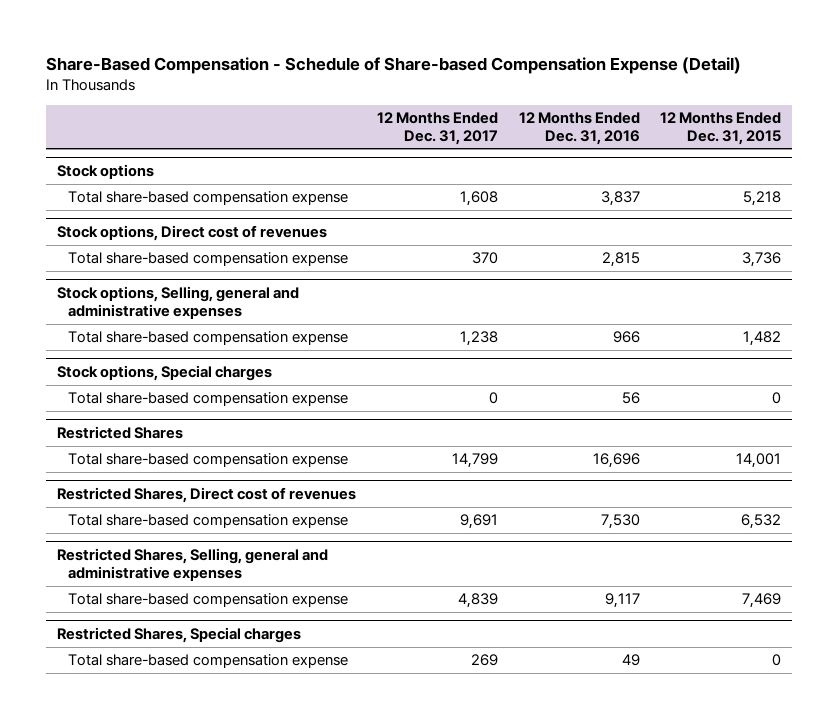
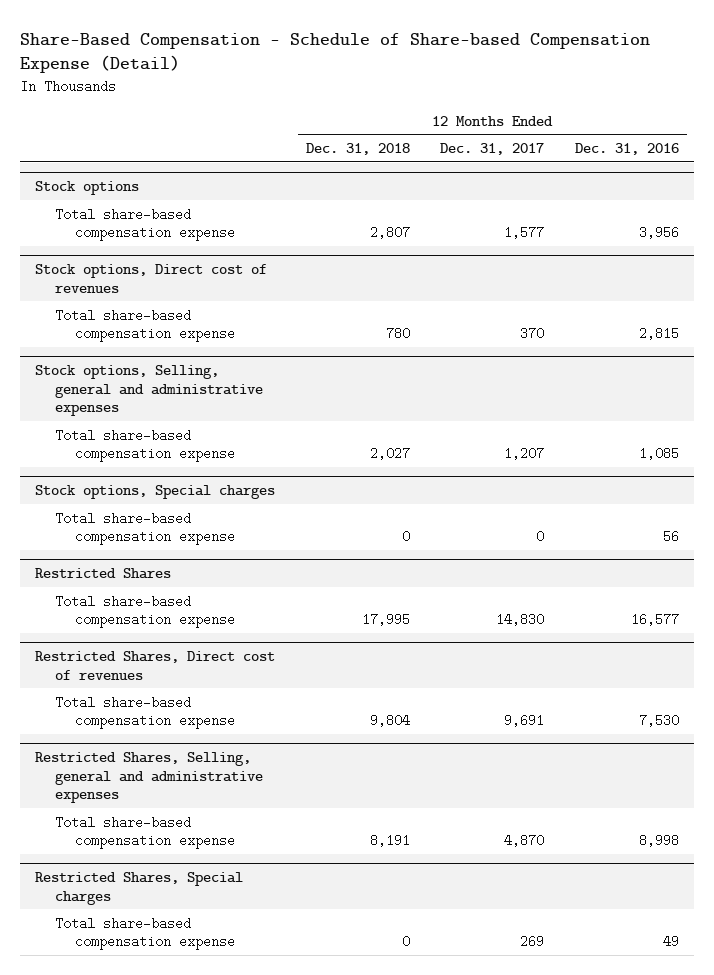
[660,111,782,145] 12 Months Ended Dec. 31, 2015 -> none
none -> [305,143,410,156] Dec. 31, 2018
[459,191,498,207] 1,608 -> [504,226,545,240] 1,577
[600,191,640,207] 3,837 -> [638,226,679,240] 3,956
[459,331,498,347] 1,238 -> [504,447,545,461] 1,207
[612,331,640,344] 966 -> [638,447,679,461] 1,085
[451,453,498,469] 14,799 -> [496,613,545,627] 14,830
[592,453,640,469] 16,696 -> [630,613,679,627] 16,577
[457,593,498,609] 4,839 -> [504,834,545,848] 4,870
[604,593,640,609] 9,117 -> [638,834,679,848] 8,998

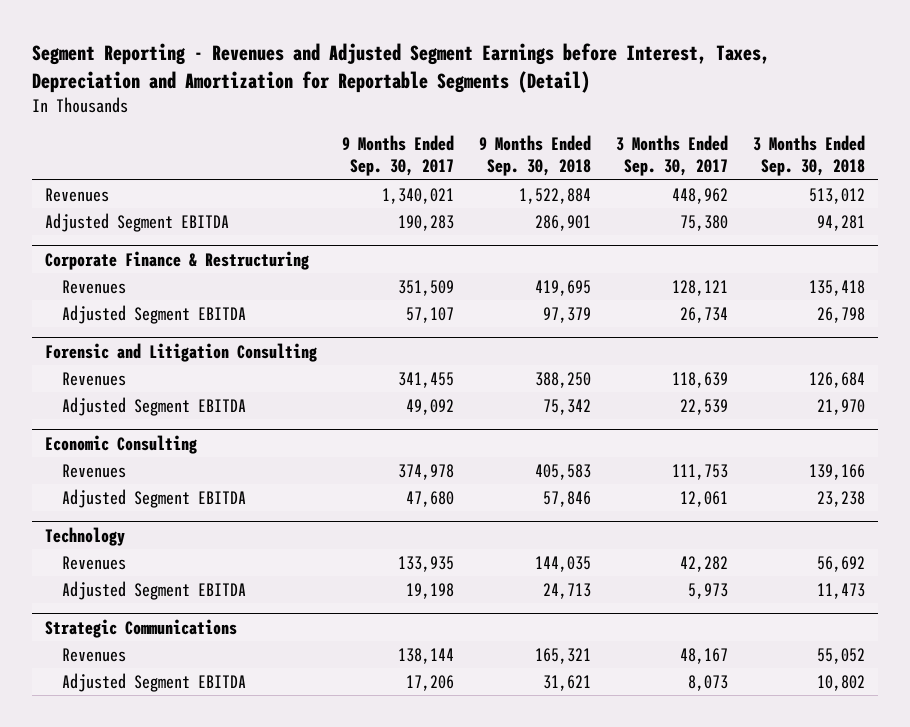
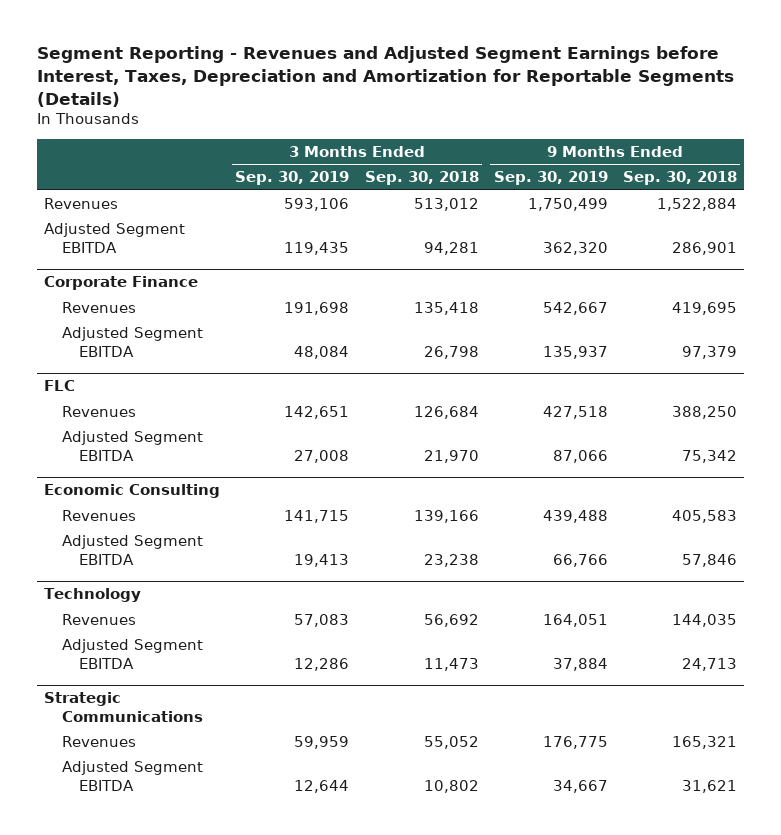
[32,43,771,94] Segment Reporting - Revenues and Adjusted Segment Earnings before Interest, Taxes, Depreciation and Amortization for Reportable Segments (Detail) -> [36,46,734,107] Segment Reporting - Revenues and Adjusted Segment Earnings before Interest, Taxes, Depreciation and Amortization for Reportable Segments (Details)
[341,135,454,177] 9 Months Ended Sep. 30, 2017 -> none
[616,135,729,177] 3 Months Ended Sep. 30, 2017 -> none
none -> [235,171,350,186] Sep. 30, 2019
none -> [493,171,608,186] Sep. 30, 2019
[44,250,309,270] Corporate Finance & Restructuring -> [44,276,199,291] Corporate Finance
[44,342,317,362] Forensic and Litigation Consulting -> [44,380,76,392] FLC

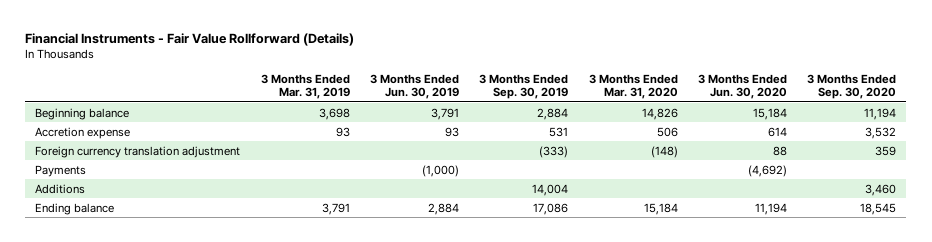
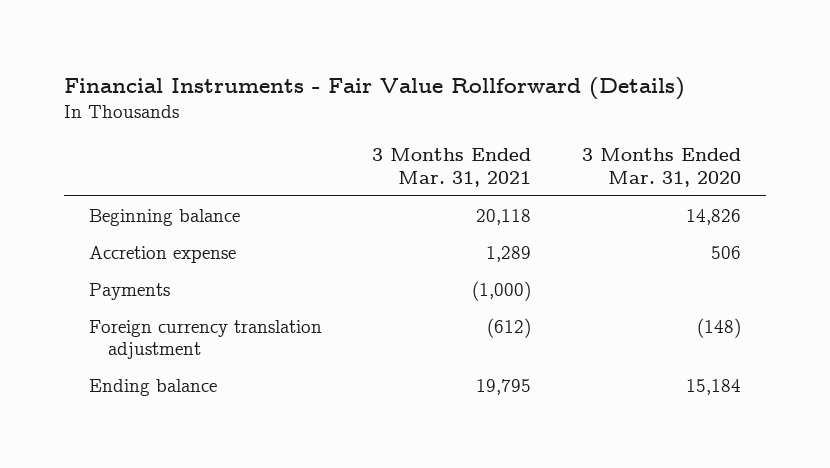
[260,73,350,100] 3 Months Ended Mar. 31, 2019 -> none
[369,73,459,100] 3 Months Ended Jun. 30, 2019 -> none
[479,73,569,100] 3 Months Ended Sep. 30, 2019 -> none
[697,73,787,100] 3 Months Ended Jun. 30, 2020 -> none
[807,73,897,100] 3 Months Ended Sep. 30, 2020 -> none
none -> [372,148,532,187] 3 Months Ended Mar. 31, 2021
[35,183,86,194] Additions -> none
[35,145,241,158] Foreign currency translation adjustment -> [89,319,323,360] Foreign currency translation adjustment

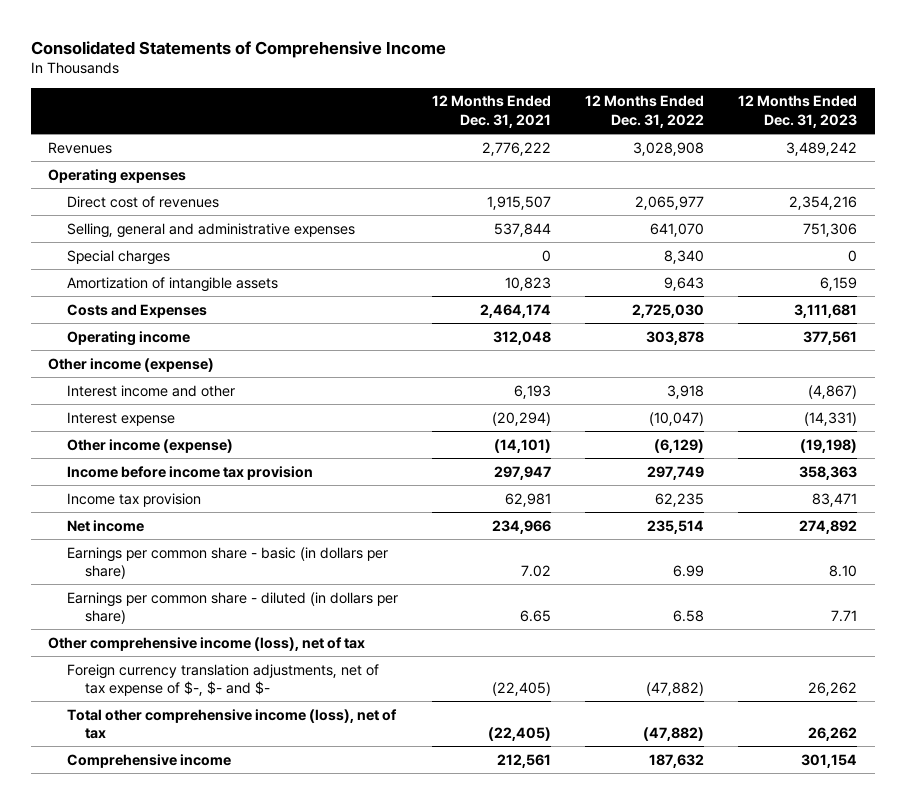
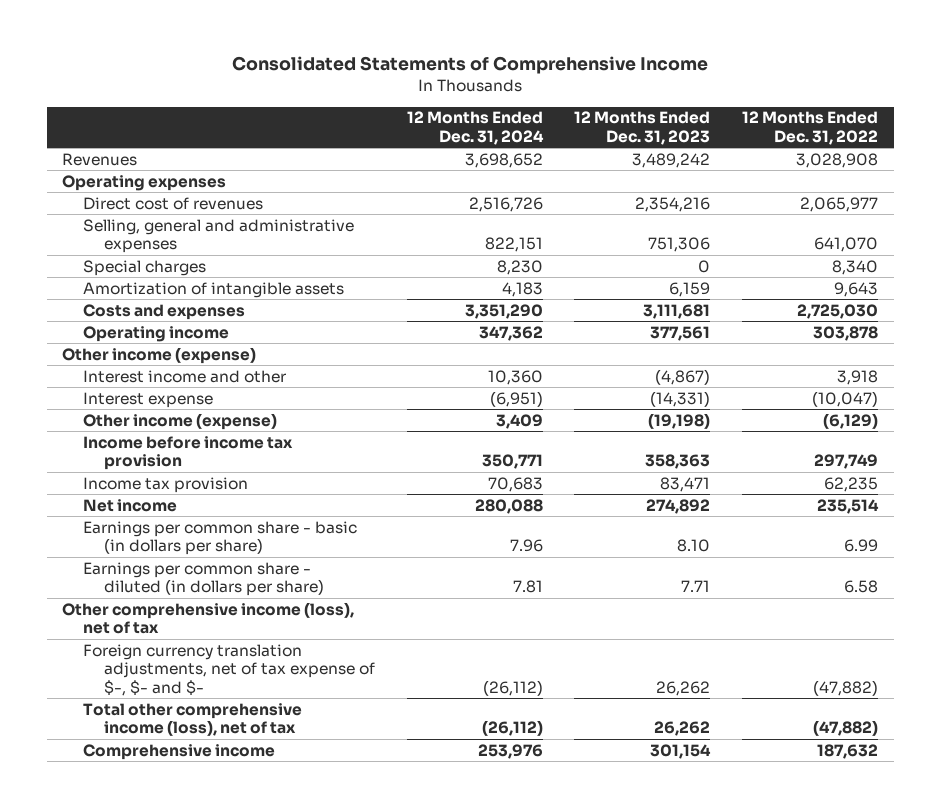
[431,95,551,128] 12 Months Ended Dec. 31, 2021 -> none
none -> [406,111,544,145] 12 Months Ended Dec. 31, 2024
[66,303,207,318] Costs and Expenses -> [83,303,246,320] Costs and expenses

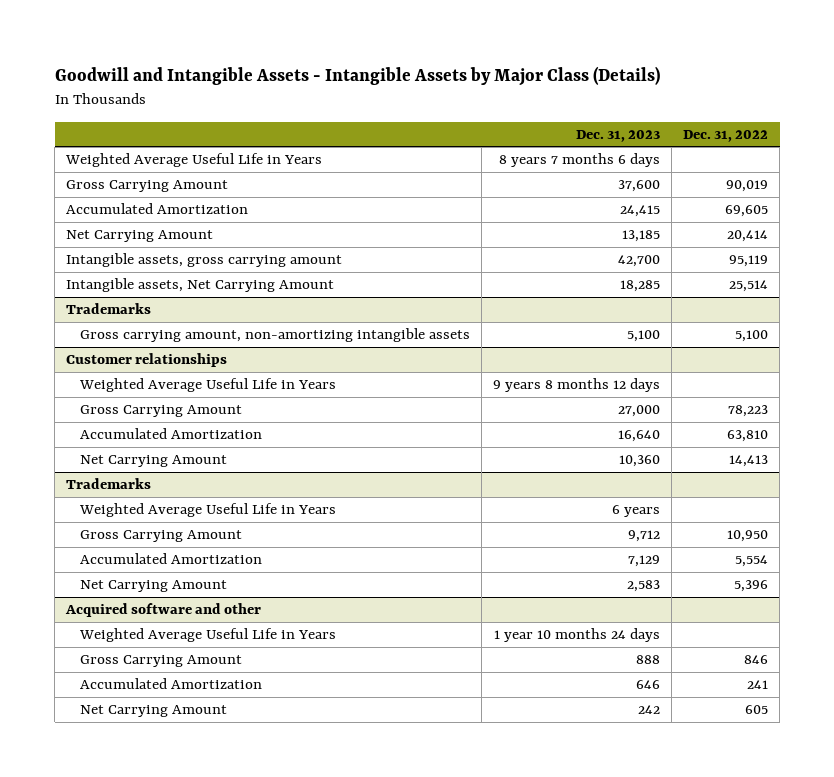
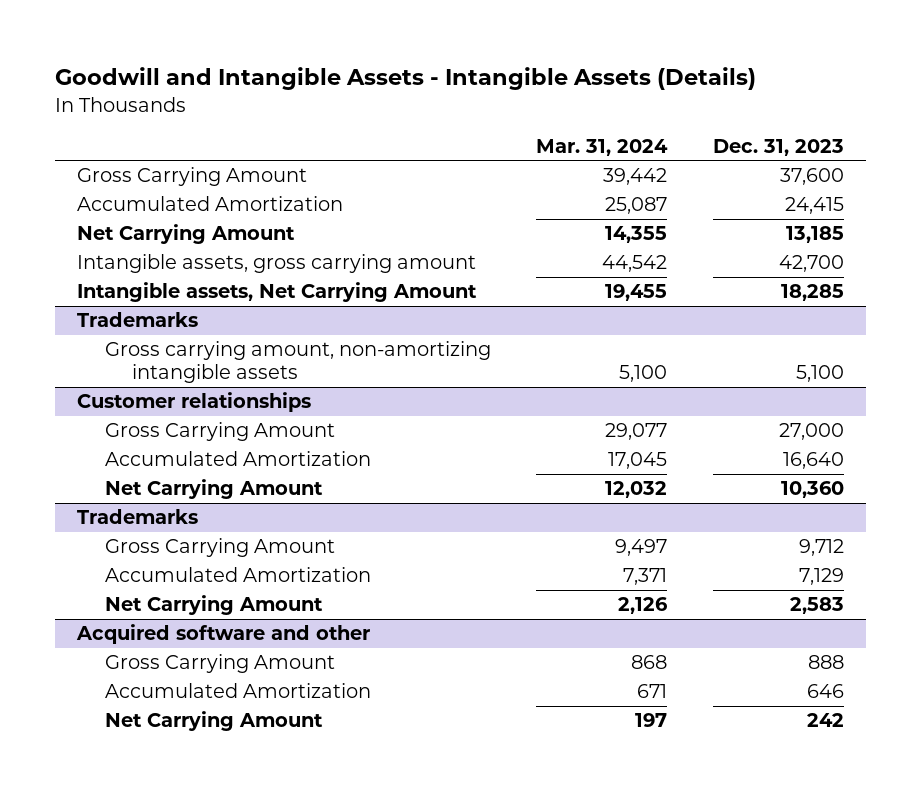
[54,66,660,87] Goodwill and Intangible Assets - Intangible Assets by Major Class (Details) -> [54,67,756,91] Goodwill and Intangible Assets - Intangible Assets (Details)
[683,129,769,142] Dec. 31, 2022 -> none
none -> [536,138,669,156] Mar. 31, 2024
[65,153,323,168] Weighted Average Useful Life in Years -> none
[79,378,337,393] Weighted Average Useful Life in Years -> none
[79,503,337,518] Weighted Average Useful Life in Years -> none
[79,628,337,643] Weighted Average Useful Life in Years -> none

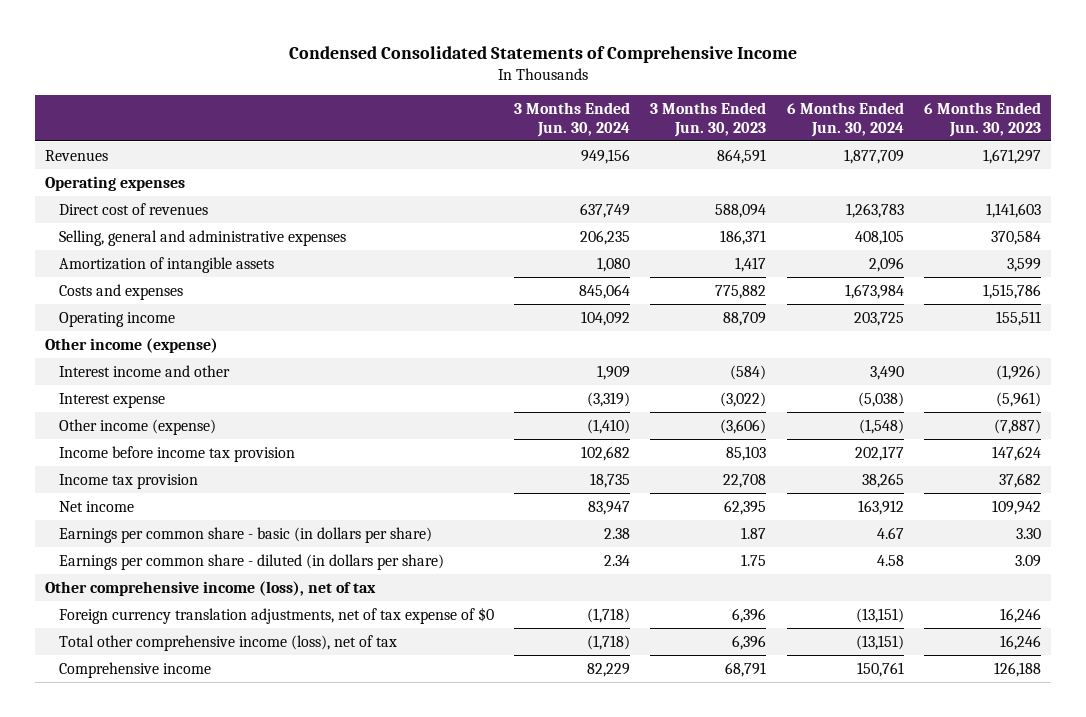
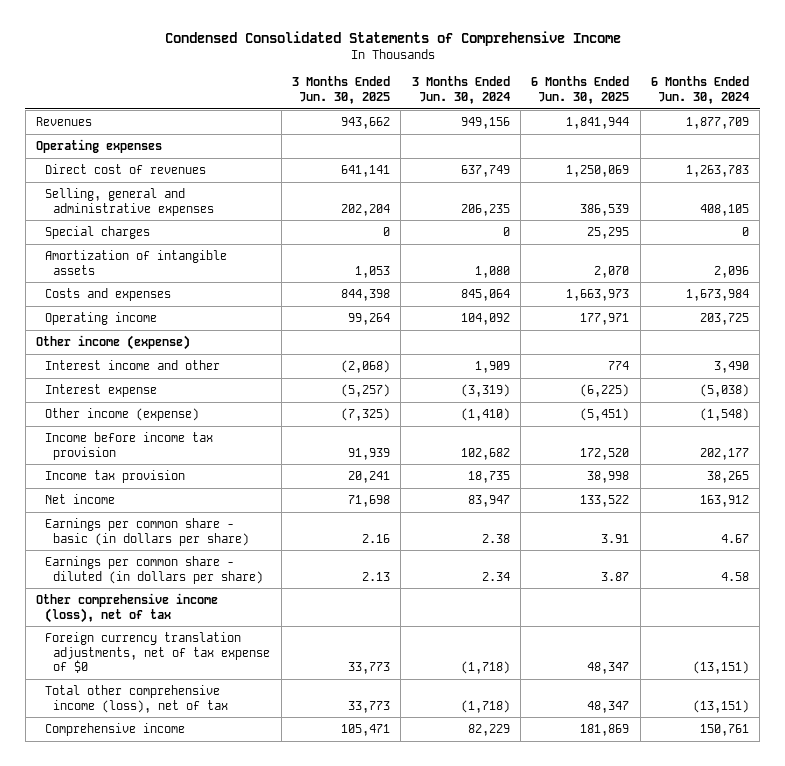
[650,102,767,137] 3 Months Ended Jun. 30, 2023 -> none
[923,102,1041,137] 6 Months Ended Jun. 30, 2023 -> none
none -> [291,76,390,105] 3 Months Ended Jun. 30, 2025
none -> [531,76,630,105] 6 Months Ended Jun. 30, 2025
none -> [44,225,150,239] Special charges

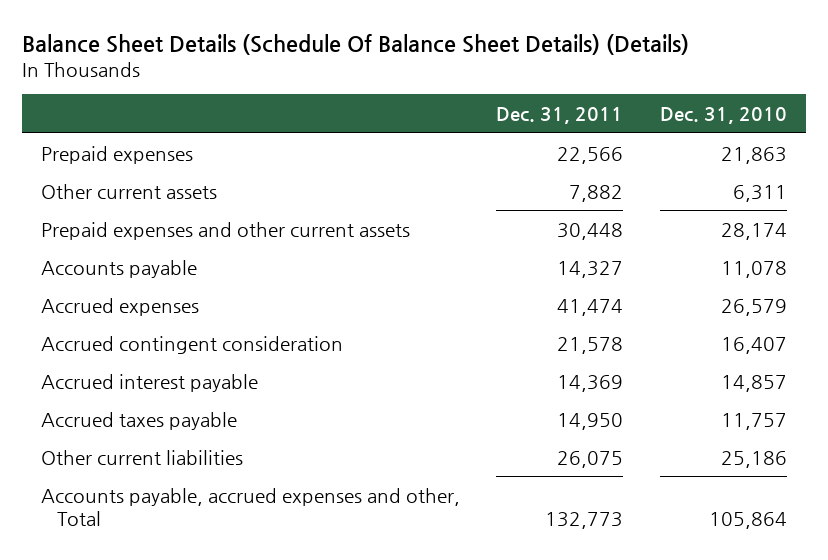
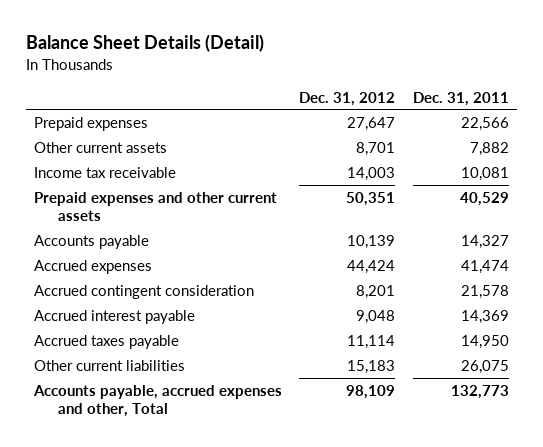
[22,33,690,55] Balance Sheet Details (Schedule Of Balance Sheet Details) (Details) -> [25,34,264,53] Balance Sheet Details (Detail)
[660,107,788,125] Dec. 31, 2010 -> none
none -> [299,91,396,106] Dec. 31, 2012
none -> [34,166,177,178] Income tax receivable
[557,222,624,240] 30,448 -> [459,191,509,206] 40,529

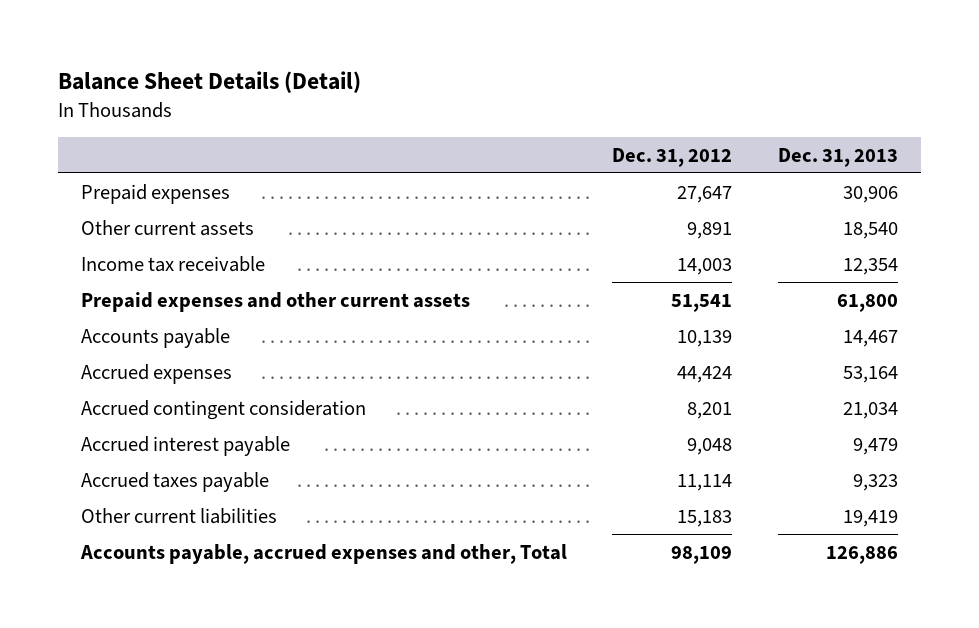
[412,91,509,106] Dec. 31, 2011 -> none
none -> [777,147,898,167] Dec. 31, 2013
[356,141,396,156] 8,701 -> [687,221,733,239] 9,891
[346,191,396,206] 50,351 -> [671,293,733,312] 51,541

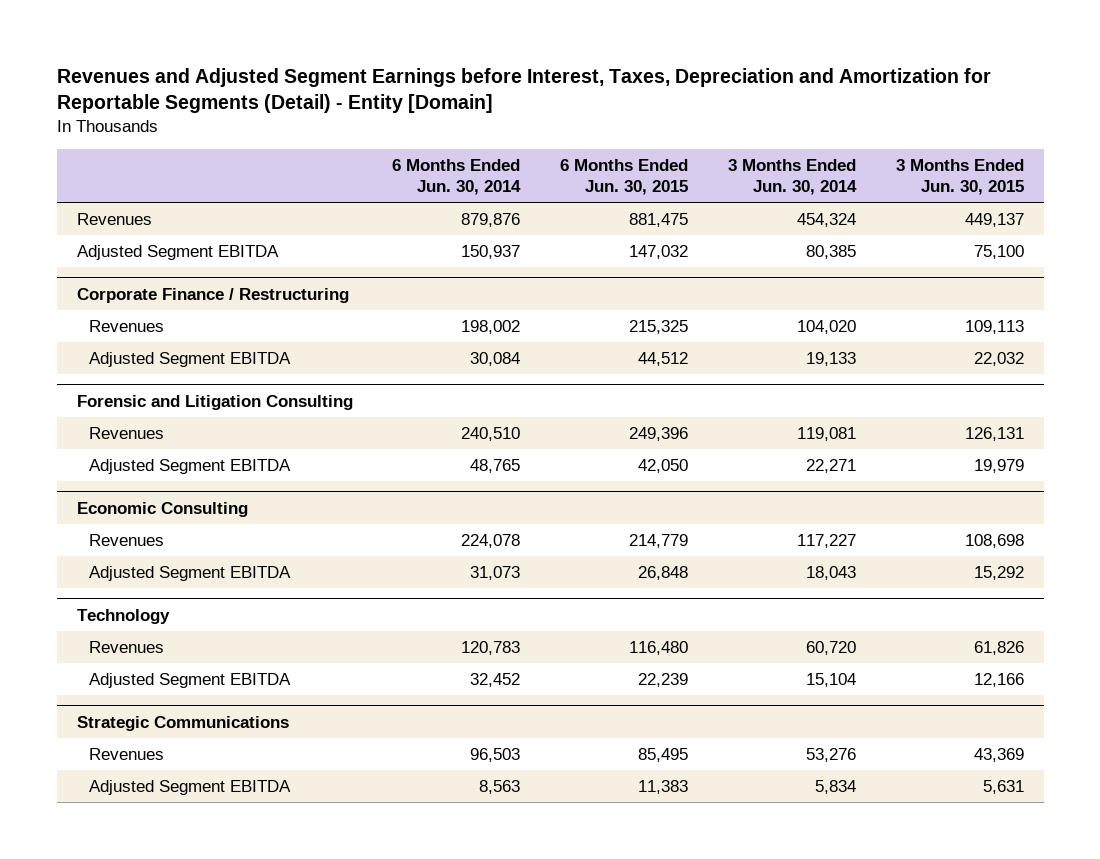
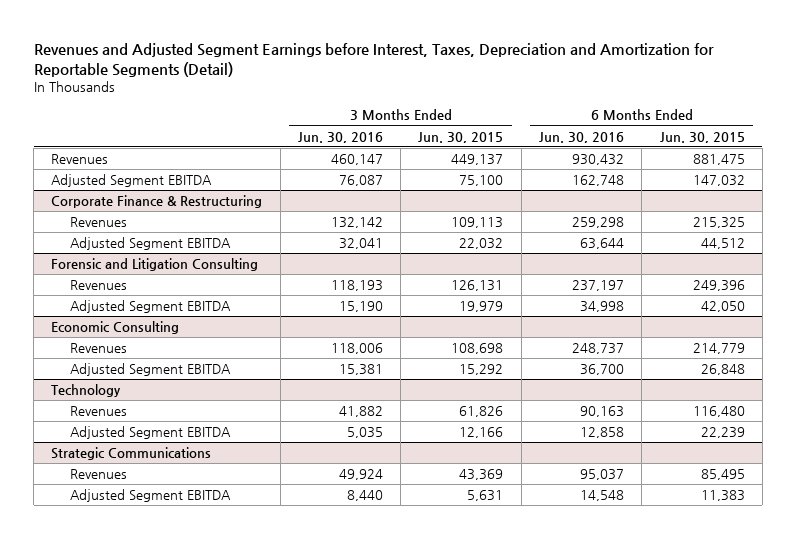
[56,67,991,114] Revenues and Adjusted Segment Earnings before Interest, Taxes, Depreciation and Amortization for Reportable Segments (Detail) - Entity [Domain] -> [33,42,714,77] Revenues and Adjusted Segment Earnings before Interest, Taxes, Depreciation and Amortization for Reportable Segments (Detail)
[392,159,522,196] 6 Months Ended Jun. 30, 2014 -> none
[728,159,858,196] 3 Months Ended Jun. 30, 2014 -> none
none -> [297,131,383,143] Jun. 30, 2016
none -> [538,131,624,143] Jun. 30, 2016
[76,287,349,303] Corporate Finance / Restructuring -> [51,195,263,209] Corporate Finance & Restructuring

